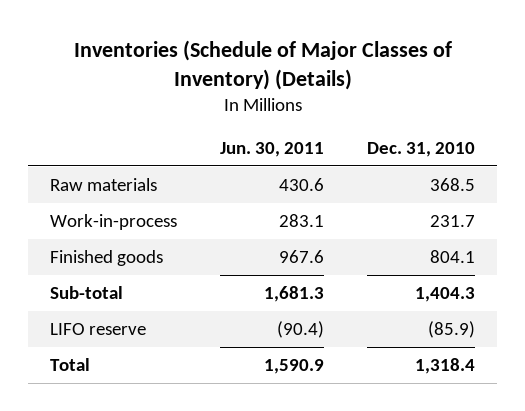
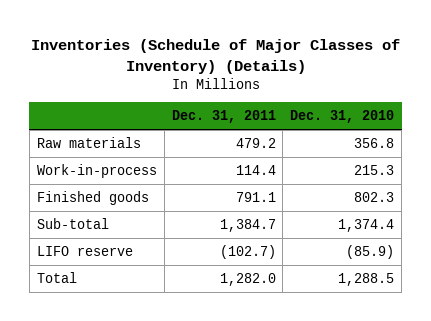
[220,141,325,157] Jun. 30, 2011 -> none
none -> [171,110,276,124] Dec. 31, 2011
[430,178,476,192] 368.5 -> [354,138,395,149] 356.8
[430,215,476,228] 231.7 -> [354,165,395,176] 215.3
[430,250,476,264] 804.1 -> [354,192,395,203] 802.3
[415,287,476,303] 1,404.3 -> [338,219,395,233] 1,374.4
[415,358,476,375] 1,318.4 -> [338,273,395,287] 1,288.5

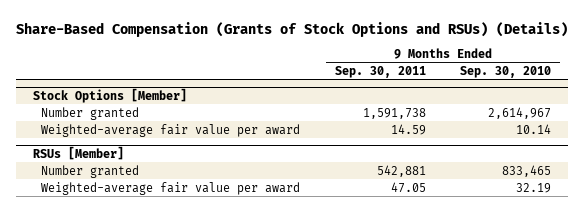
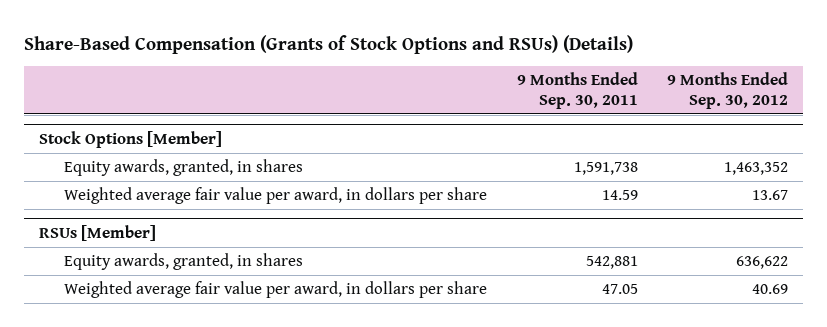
[460,66,552,79] Sep. 30, 2010 -> none
none -> [667,72,789,109] 9 Months Ended Sep. 30, 2012
[41,106,140,120] Number granted -> [63,159,303,177] Equity awards, granted, in shares
[41,123,301,137] Weighted-average fair value per award -> [63,187,487,205] Weighted average fair value per award, in dollars per share
[41,164,140,178] Number granted -> [63,253,303,271] Equity awards, granted, in shares
[41,181,301,195] Weighted-average fair value per award -> [63,281,487,299] Weighted average fair value per award, in dollars per share

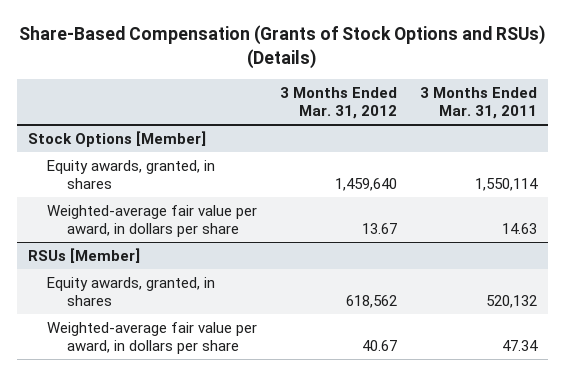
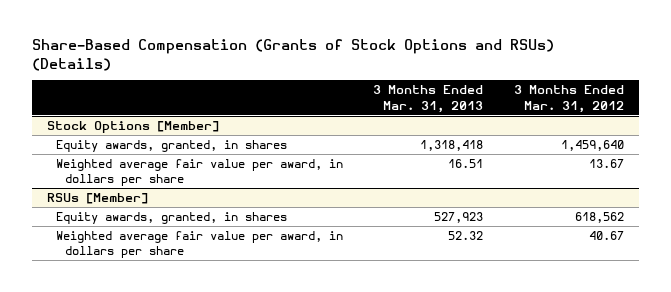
[420,86,538,120] 3 Months Ended Mar. 31, 2011 -> none
none -> [373,85,484,113] 3 Months Ended Mar. 31, 2013
[47,204,258,238] Weighted-average fair value per award, in dollars per share -> [55,159,343,187] Weighted average fair value per award, in dollars per share
[47,321,258,355] Weighted-average fair value per award, in dollars per share -> [55,231,343,259] Weighted average fair value per award, in dollars per share

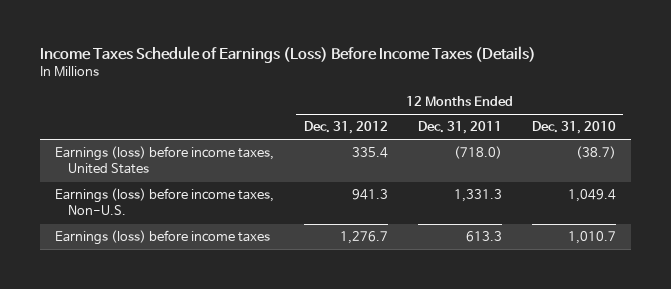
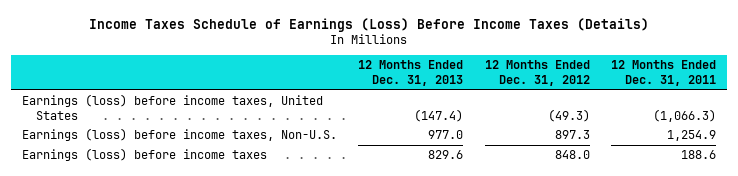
[531,121,616,135] Dec. 31, 2010 -> none
none -> [358,60,464,86] 12 Months Ended Dec. 31, 2013
[351,147,388,159] 335.4 -> [547,108,590,122] (49.3)
[453,146,502,160] (718.0) -> [653,108,717,122] (1,066.3)
[351,189,388,201] 941.3 -> [554,130,590,140] 897.3
[453,189,502,203] 1,331.3 -> [667,130,717,142] 1,254.9
[339,231,388,245] 1,276.7 -> [554,150,590,160] 848.0
[465,231,502,243] 613.3 -> [681,150,717,160] 188.6

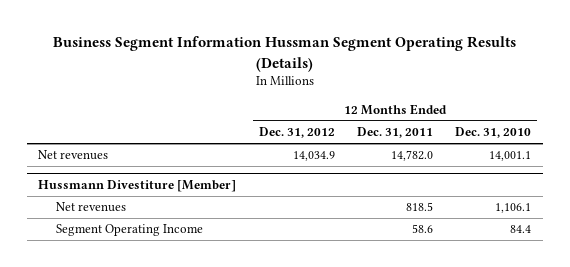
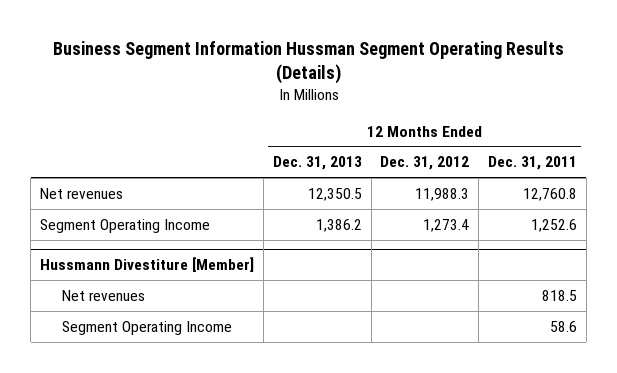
[455,127,532,139] Dec. 31, 2010 -> none
none -> [272,156,362,171] Dec. 31, 2013
[292,151,335,162] 14,034.9 -> [415,187,470,201] 11,988.3
[391,150,434,162] 14,782.0 -> [522,187,577,201] 12,760.8
none -> [40,218,211,233] Segment Operating Income

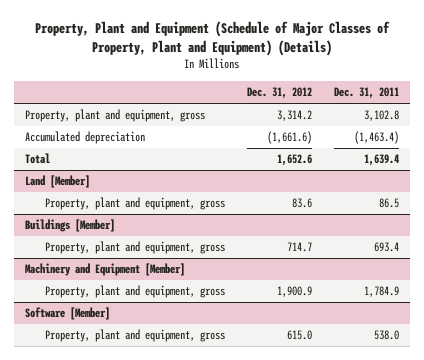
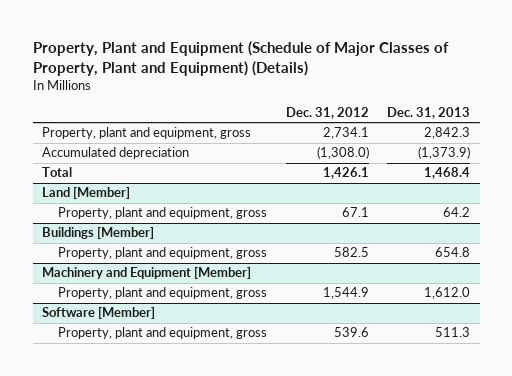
[333,87,399,100] Dec. 31, 2011 -> none
none -> [387,107,471,120] Dec. 31, 2013
[276,110,312,122] 3,314.2 -> [322,127,369,140] 2,734.1
[266,131,312,145] (1,661.6) -> [316,146,369,160] (1,308.0)
[276,154,312,167] 1,652.6 -> [322,167,369,180] 1,426.1
[291,198,312,209] 83.6 -> [341,207,369,218] 67.1
[286,242,312,253] 714.7 -> [333,247,369,258] 582.5
[276,286,312,298] 1,900.9 -> [322,287,369,300] 1,544.9
[286,330,312,341] 615.0 -> [333,327,369,338] 539.6

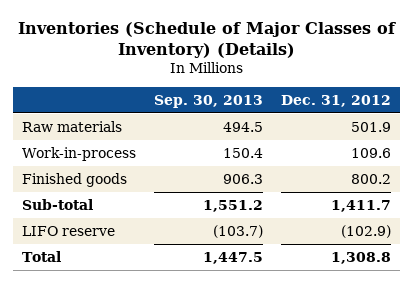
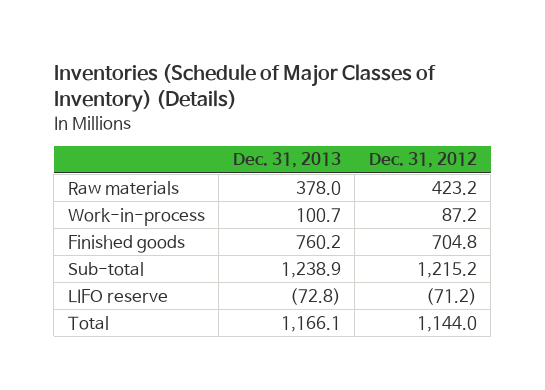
[154,94,264,108] Sep. 30, 2013 -> none
none -> [232,152,341,169] Dec. 31, 2013
[351,121,392,132] 501.9 -> [431,180,477,195] 423.2
[351,147,392,158] 109.6 -> [441,207,477,222] 87.2
[351,173,392,184] 800.2 -> [431,234,477,249] 704.8
[331,199,392,212] 1,411.7 -> [416,261,477,278] 1,215.2
[341,224,392,238] (102.9) -> [425,287,477,305] (71.2)
[331,251,392,264] 1,308.8 -> [416,315,477,332] 1,144.0

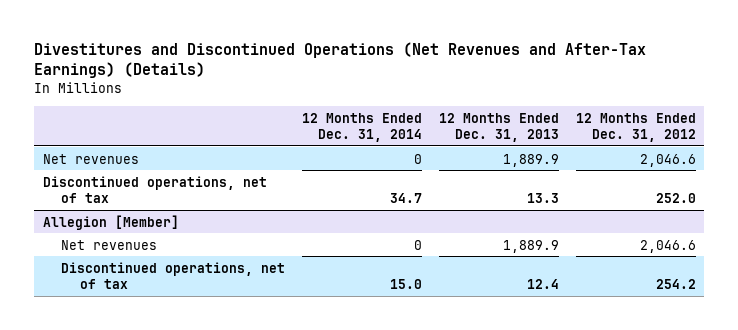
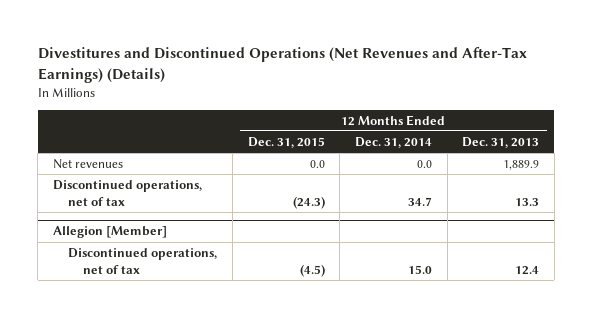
[575,112,696,142] 12 Months Ended Dec. 31, 2012 -> none
none -> [247,136,325,148] Dec. 31, 2015
[414,153,423,164] 0 -> [416,159,432,168] 0.0
[61,239,158,250] Net revenues -> none

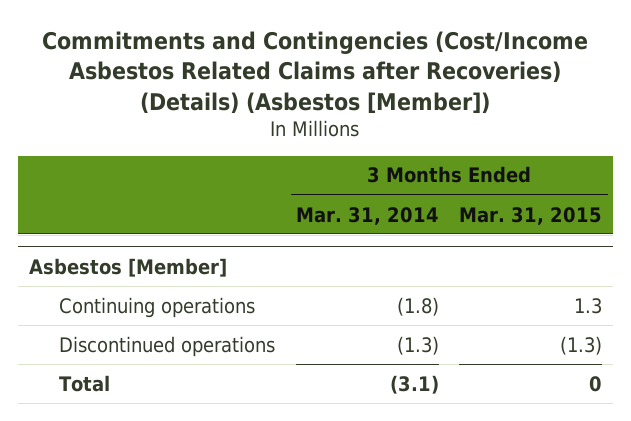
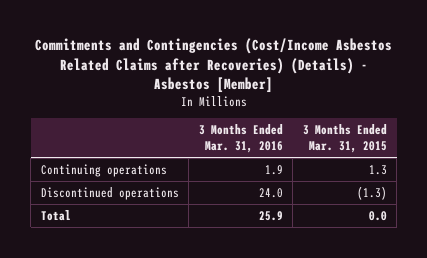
[42,30,589,114] Commitments and Contingencies (Cost/Income Asbestos Related Claims after Recoveries) (Details) (Asbestos [Member]) -> [34,38,392,93] Commitments and Contingencies (Cost/Income Asbestos Related Claims after Recoveries) (Details) - Asbestos [Member]
[295,206,439,225] Mar. 31, 2014 -> none
none -> [198,124,283,154] 3 Months Ended Mar. 31, 2016
[28,257,227,277] Asbestos [Member] -> none
[589,375,603,392] 0 -> [368,210,387,221] 0.0

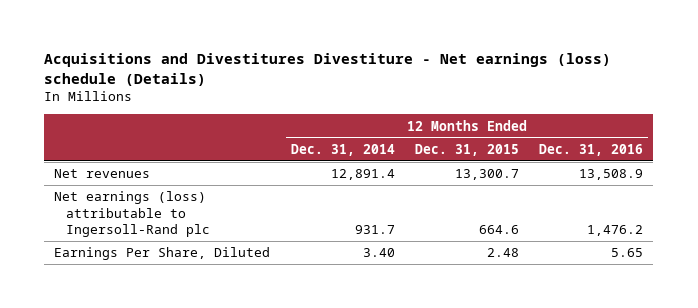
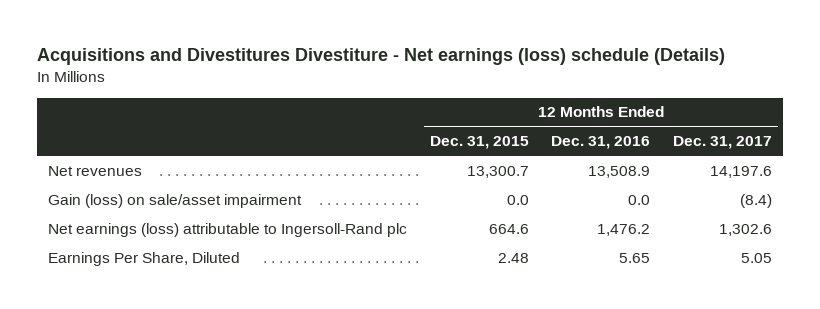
[290,143,395,156] Dec. 31, 2014 -> none
none -> [672,136,772,150] Dec. 31, 2017
none -> [48,193,303,208] Gain (loss) on sale/asset impairment

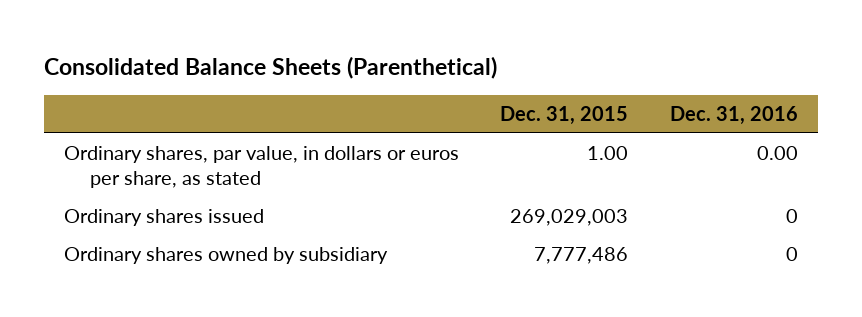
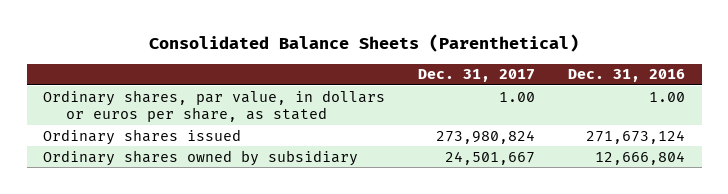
[500,105,629,125] Dec. 31, 2015 -> none
none -> [418,69,536,83] Dec. 31, 2017
[756,146,798,161] 0.00 -> [649,91,686,102] 1.00
[785,209,798,224] 0 -> [586,129,686,144] 271,673,124
[785,247,798,262] 0 -> [595,150,686,165] 12,666,804

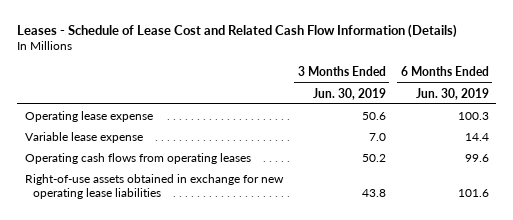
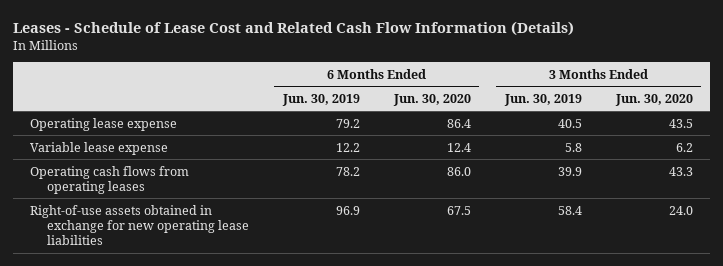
none -> [392,93,471,106] Jun. 30, 2020
none -> [614,93,693,106] Jun. 30, 2020
[361,111,386,120] 50.6 -> [557,118,582,128] 40.5
[457,111,489,120] 100.3 -> [335,118,360,128] 79.2
[368,132,386,141] 7.0 -> [564,142,582,152] 5.8
[464,132,489,141] 14.4 -> [335,142,360,152] 12.2
[361,153,386,162] 50.2 -> [557,166,582,176] 39.9
[464,153,489,162] 99.6 -> [335,166,360,176] 78.2
[361,189,386,198] 43.8 -> [557,205,582,215] 58.4
[457,189,489,198] 101.6 -> [335,205,360,215] 96.9

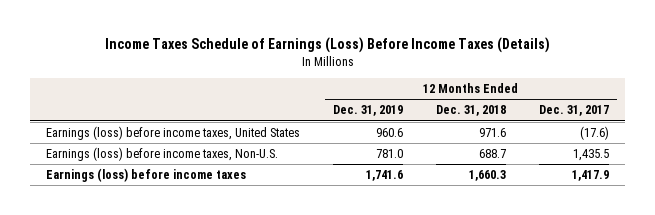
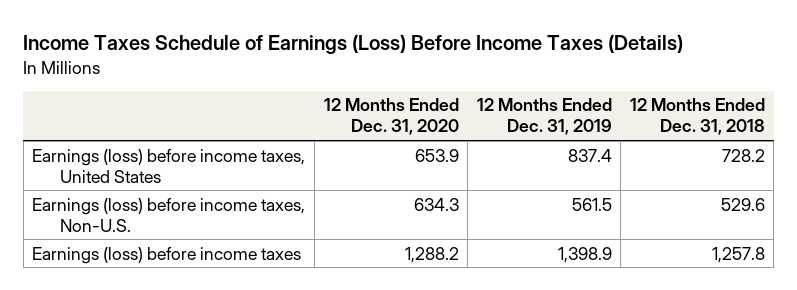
[538,105,609,117] Dec. 31, 2017 -> none
none -> [323,98,459,136] 12 Months Ended Dec. 31, 2020
[376,127,404,137] 960.6 -> [567,148,612,162] 837.4
[478,127,506,137] 971.6 -> [721,148,765,162] 728.2
[376,148,404,158] 781.0 -> [571,197,612,211] 561.5
[478,148,506,158] 688.7 -> [720,197,765,211] 529.6
[366,169,404,181] 1,741.6 -> [557,246,612,263] 1,398.9
[468,169,506,181] 1,660.3 -> [711,246,765,263] 1,257.8

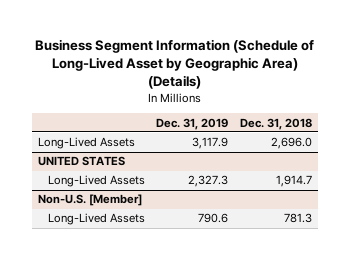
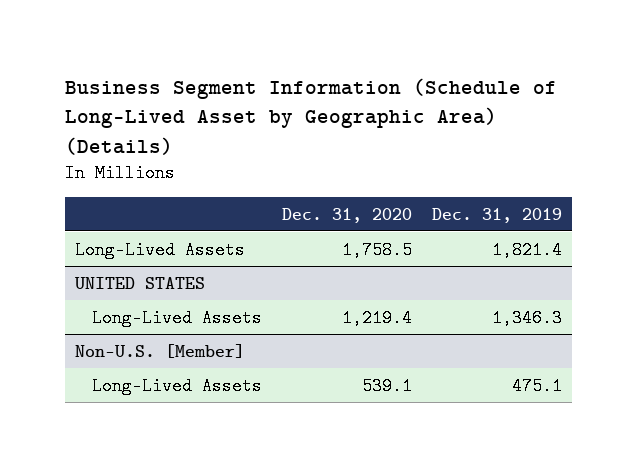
[240,117,313,130] Dec. 31, 2018 -> none
none -> [282,207,413,223] Dec. 31, 2020
[192,137,229,150] 3,117.9 -> [491,240,562,259] 1,821.4
[188,175,229,188] 2,327.3 -> [491,308,562,327] 1,346.3
[198,213,229,224] 790.6 -> [511,376,562,395] 475.1

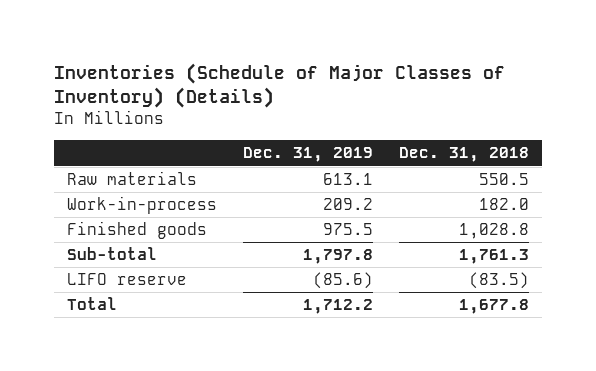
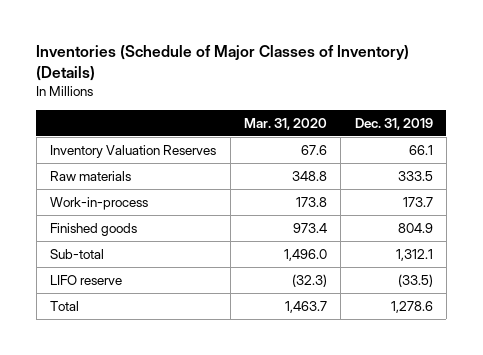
[398,147,529,163] Dec. 31, 2018 -> none
none -> [243,117,327,130] Mar. 31, 2020
none -> [50,144,217,158] Inventory Valuation Reserves
[322,173,373,186] 613.1 -> [397,170,433,181] 333.5
[322,198,373,211] 209.2 -> [402,196,433,207] 173.7
[322,223,373,236] 975.5 -> [397,222,433,233] 804.9
[302,249,373,265] 1,797.8 -> [395,248,433,261] 1,312.1
[312,272,373,290] (85.6) -> [397,273,433,287] (33.5)
[302,299,373,315] 1,712.2 -> [390,300,433,313] 1,278.6

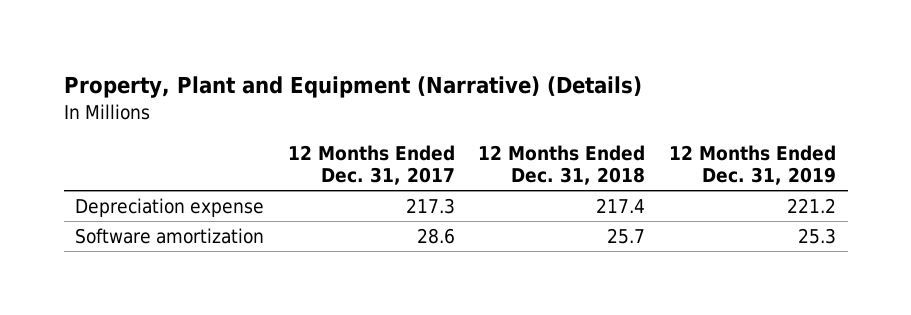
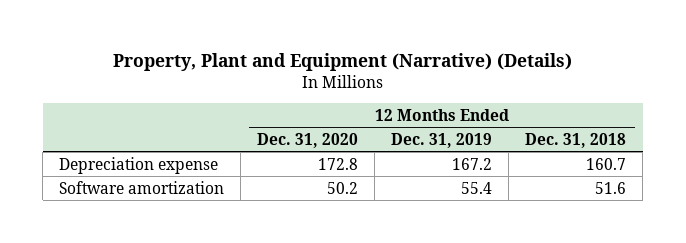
[287,144,455,186] 12 Months Ended Dec. 31, 2017 -> none
none -> [257,132,359,148] Dec. 31, 2020
[596,198,646,214] 217.4 -> [586,157,627,170] 160.7
[786,198,836,214] 221.2 -> [452,157,493,170] 167.2
[607,228,646,245] 25.7 -> [595,181,627,194] 51.6
[797,228,836,245] 25.3 -> [461,181,493,194] 55.4

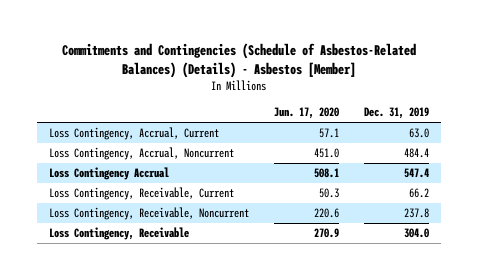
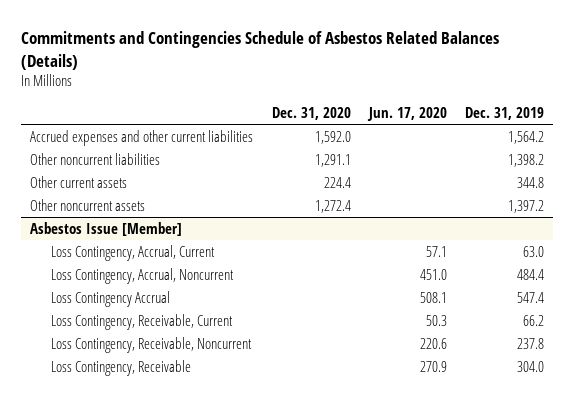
[62,43,417,78] Commitments and Contingencies (Schedule of Asbestos-Related Balances) (Details) - Asbestos [Member] -> [20,30,499,70] Commitments and Contingencies Schedule of Asbestos Related Balances (Details)
none -> [271,106,351,120] Dec. 31, 2020
none -> [30,129,254,146] Accrued expenses and other current liabilities
none -> [30,152,161,165] Other noncurrent liabilities
none -> [30,175,128,188] Other current assets
none -> [30,198,146,211] Other noncurrent assets
none -> [30,221,183,236] Asbestos Issue [Member]

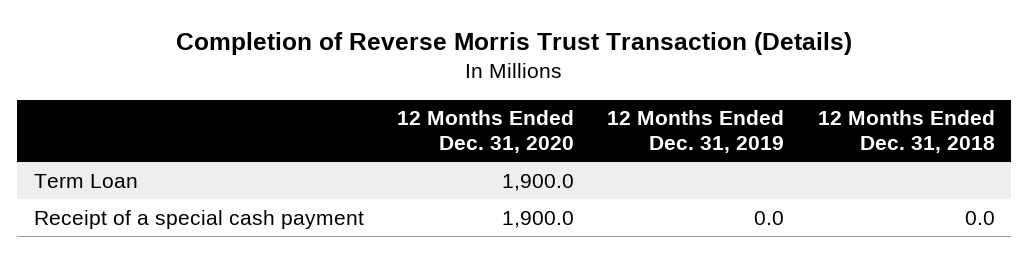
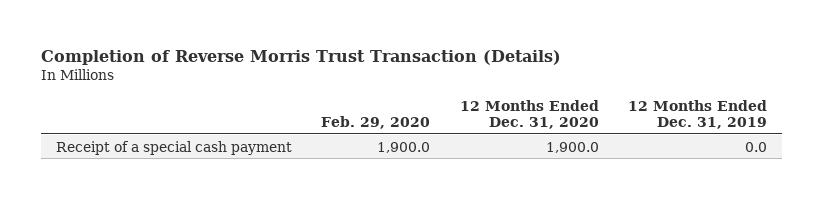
[817,110,995,154] 12 Months Ended Dec. 31, 2018 -> none
none -> [321,115,431,129] Feb. 29, 2020
[33,173,138,188] Term Loan -> none

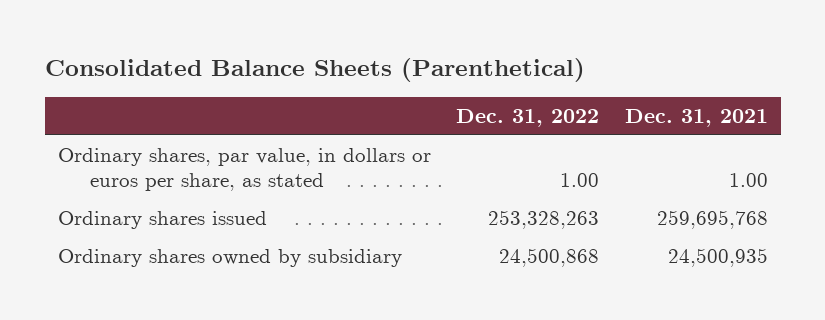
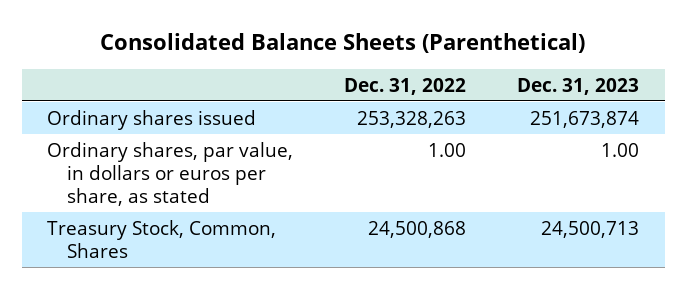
[624,108,768,127] Dec. 31, 2021 -> none
none -> [517,77,640,95] Dec. 31, 2023
[57,147,431,192] Ordinary shares, par value, in dollars or euros per share, as stated -> [47,141,294,206] Ordinary shares, par value, in dollars or euros per share, as stated
[57,248,402,267] Ordinary shares owned by subsidiary -> [47,219,277,258] Treasury Stock, Common, Shares

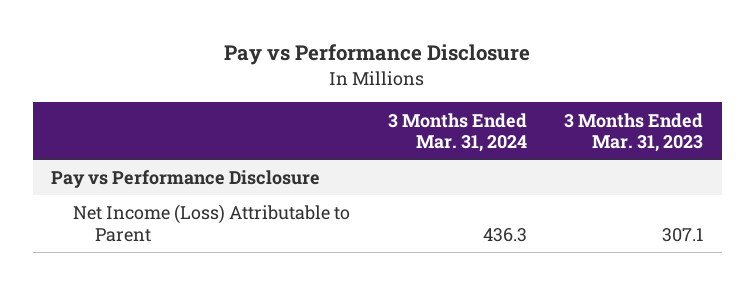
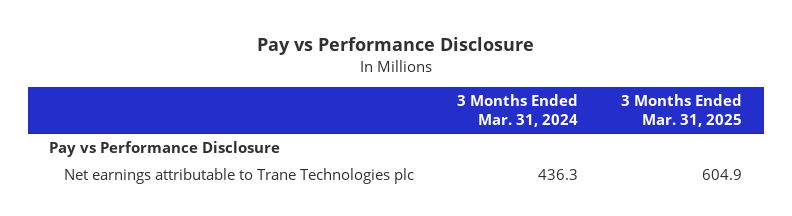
[564,112,704,153] 3 Months Ended Mar. 31, 2023 -> none
none -> [621,94,743,127] 3 Months Ended Mar. 31, 2025
[73,204,351,242] Net Income (Loss) Attributable to Parent -> [63,168,414,185] Net earnings attributable to Trane Technologies plc

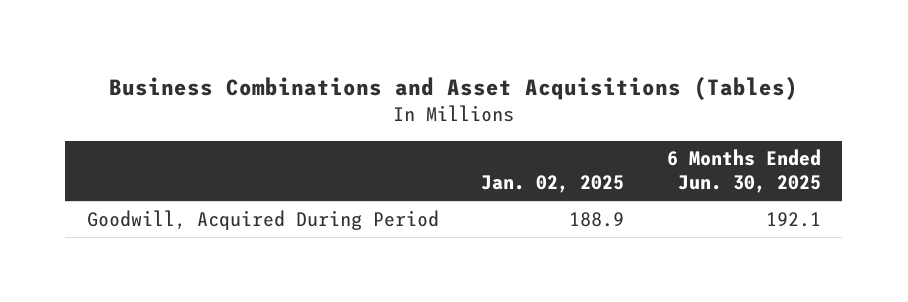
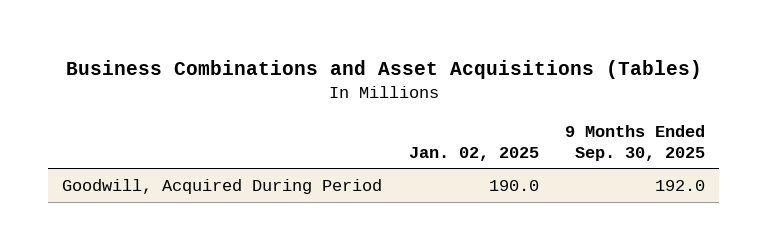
[666,149,821,193] 6 Months Ended Jun. 30, 2025 -> none
none -> [565,124,706,161] 9 Months Ended Sep. 30, 2025
[569,211,625,227] 188.9 -> [488,180,539,192] 190.0

